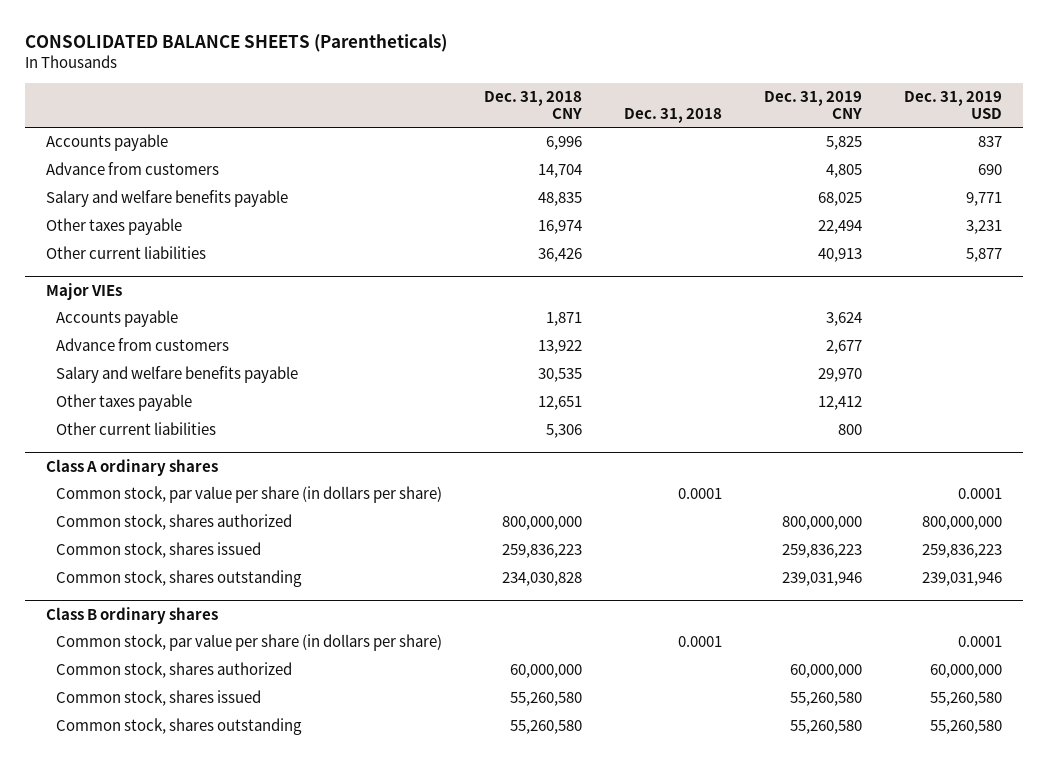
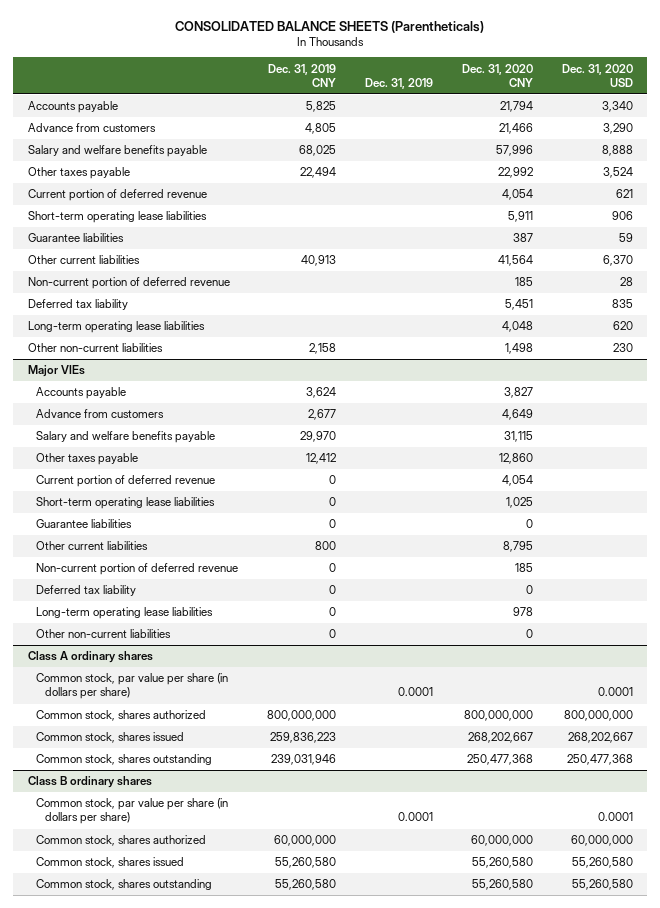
[483,90,582,119] Dec. 31, 2018 CNY -> none
[623,107,722,123] Dec. 31, 2018 -> none
[903,90,1002,119] Dec. 31, 2019 USD -> none
none -> [364,77,433,89] Dec. 31, 2019
none -> [461,63,533,87] Dec. 31, 2020 CNY
none -> [561,63,633,87] Dec. 31, 2020 USD
none -> [27,189,207,202] Current portion of deferred revenue
none -> [27,211,207,224] Short-term operating lease liabilities
none -> [27,233,124,243] Guarantee liabilities
none -> [27,277,230,290] Non-current portion of deferred revenue
none -> [27,299,128,311] Deferred tax liability
none -> [27,321,205,334] Long-term operating lease liabilities
none -> [27,343,163,353] Other non-current liabilities
none -> [36,475,216,488] Current portion of deferred revenue
none -> [36,497,216,510] Short-term operating lease liabilities
none -> [36,519,133,529] Guarantee liabilities
none -> [36,563,239,576] Non-current portion of deferred revenue
none -> [36,585,137,597] Deferred tax liability
none -> [36,607,214,620] Long-term operating lease liabilities
none -> [36,629,172,639] Other non-current liabilities

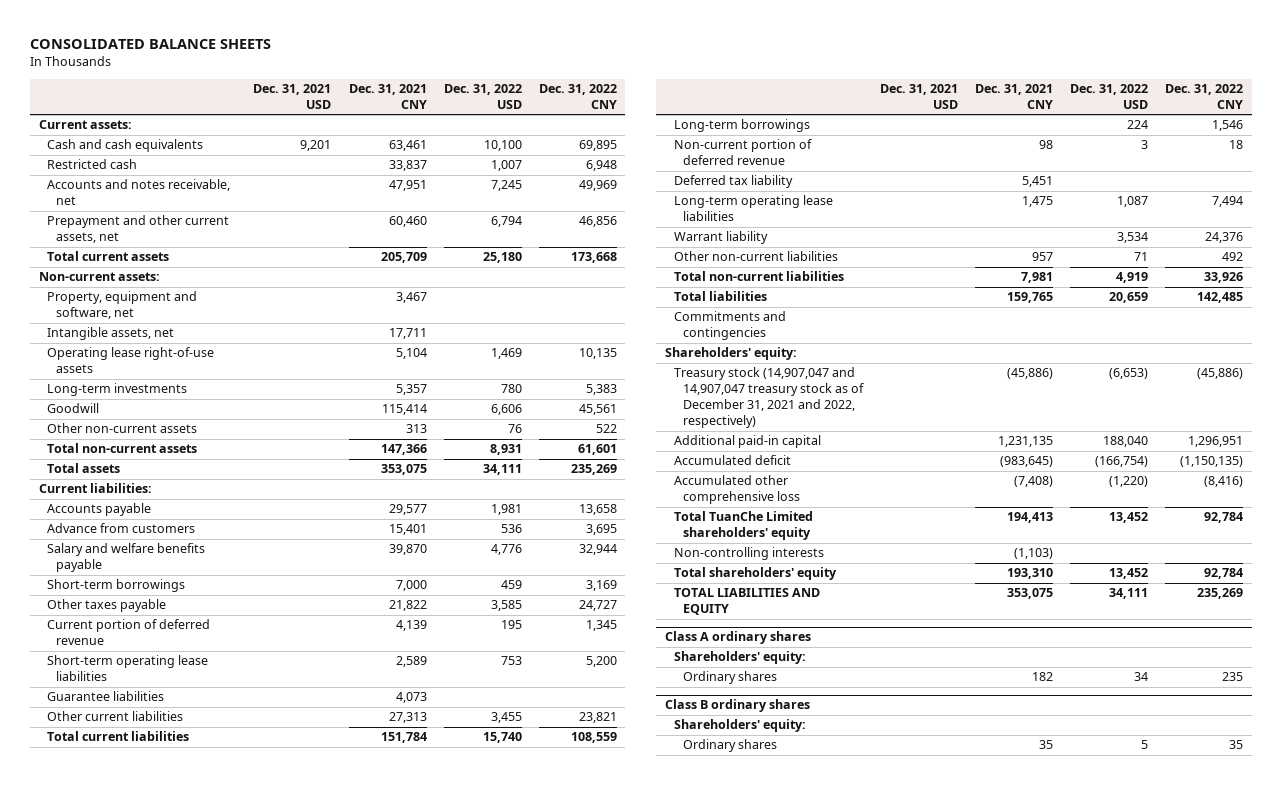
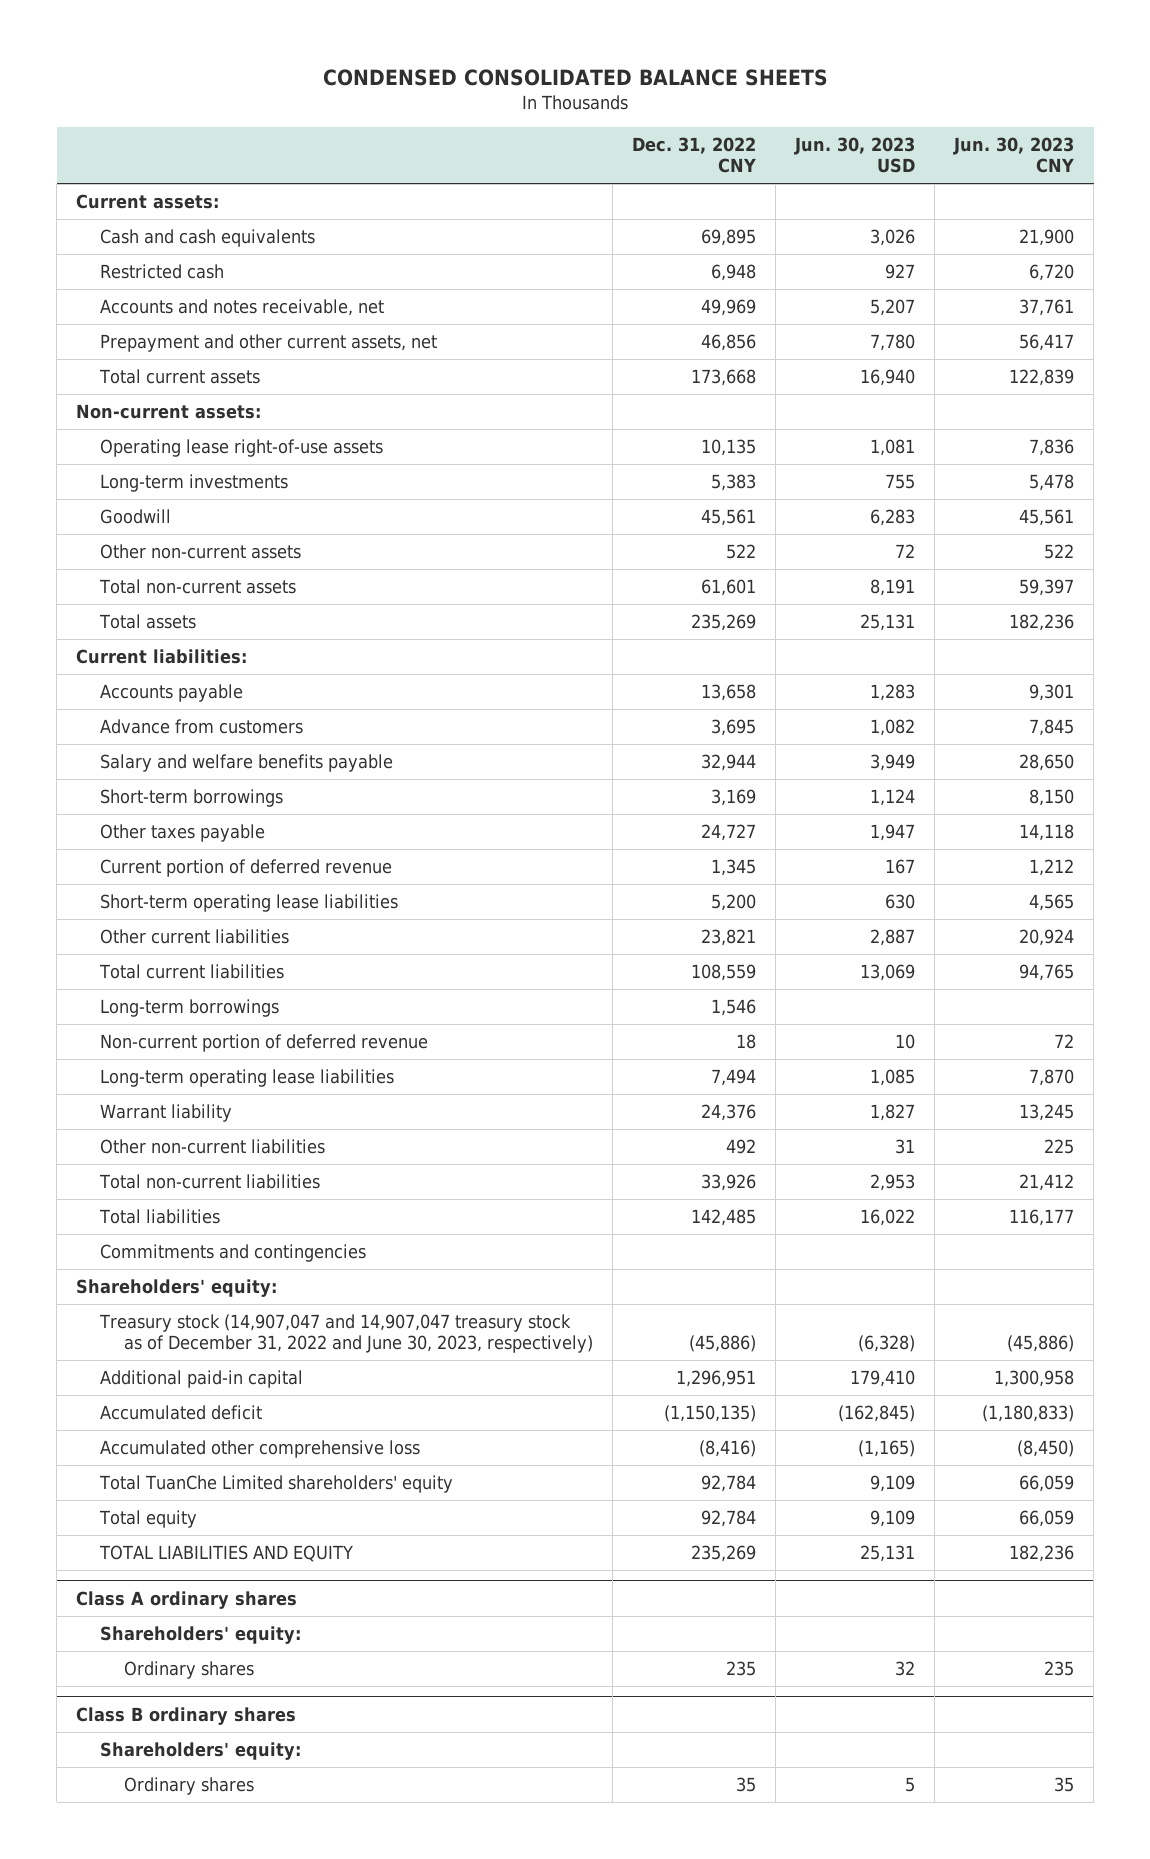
[30,39,272,50] CONSOLIDATED BALANCE SHEETS -> [323,68,829,86] CONDENSED CONSOLIDATED BALANCE SHEETS
[253,83,332,109] Dec. 31, 2021 USD -> none
[348,83,427,109] Dec. 31, 2021 CNY -> none
[443,83,522,109] Dec. 31, 2022 USD -> none
none -> [793,137,915,174] Jun. 30, 2023 USD
none -> [953,137,1075,174] Jun. 30, 2023 CNY
[47,291,198,320] Property, equipment and software, net -> none
[47,327,175,341] Intangible assets, net -> none
[47,691,165,702] Guarantee liabilities -> none
[673,175,793,189] Deferred tax liability -> none
[673,367,864,429] Treasury stock (14,907,047 and 14,907,047 treasury stock as of December 31, 2021 and 2022, respectively) -> [99,1314,593,1354] Treasury stock (14,907,047 and 14,907,047 treasury stock as of December 31, 2022 and June 30, 2023, respectively)
[673,547,824,561] Non-controlling interests -> none
[673,567,837,581] Total shareholders' equity -> [99,1510,198,1529] Total equity

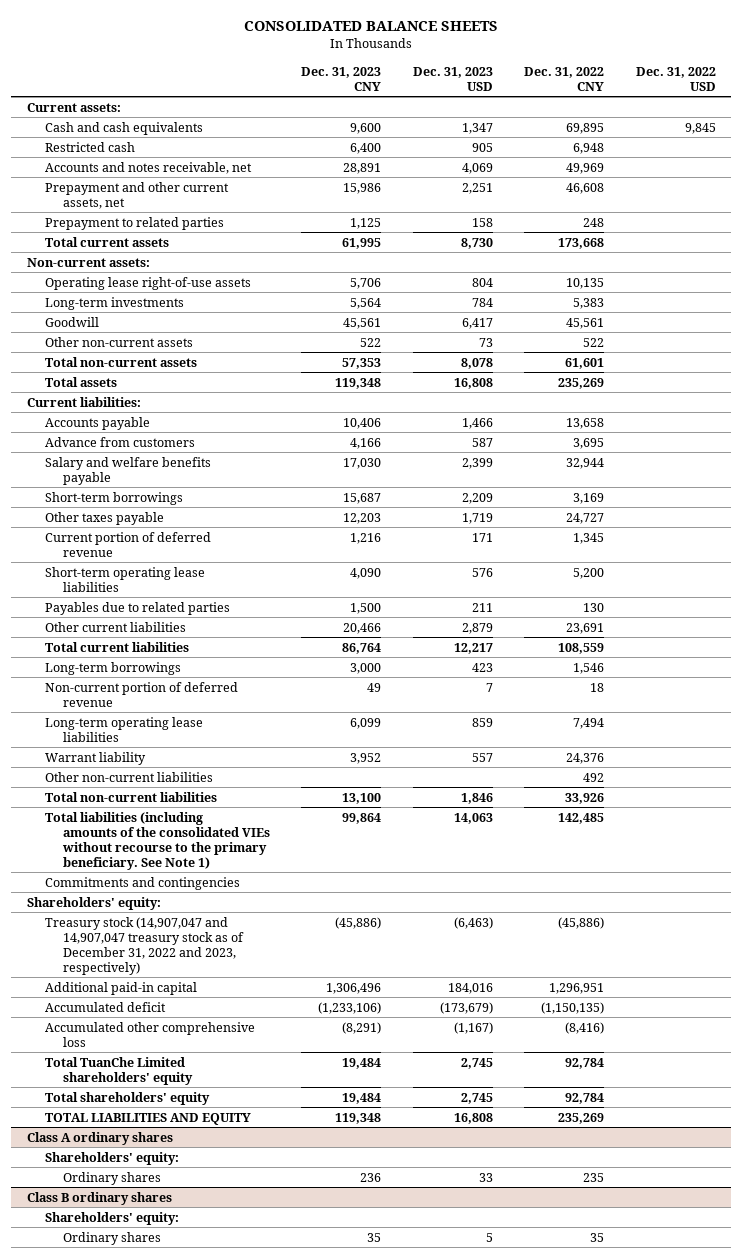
[323,68,829,86] CONDENSED CONSOLIDATED BALANCE SHEETS -> [244,20,499,31] CONSOLIDATED BALANCE SHEETS
[793,137,915,174] Jun. 30, 2023 USD -> none
[953,137,1075,174] Jun. 30, 2023 CNY -> none
none -> [301,66,382,91] Dec. 31, 2023 CNY
none -> [412,66,493,91] Dec. 31, 2023 USD
none -> [635,66,716,91] Dec. 31, 2022 USD
[700,334,756,352] 46,856 -> [566,182,605,194] 46,608
none -> [44,216,224,230] Prepayment to related parties
none -> [44,601,230,615] Payables due to related parties
[700,929,756,947] 23,821 -> [566,622,605,634] 23,691
[99,1209,221,1225] Total liabilities -> [44,811,270,870] Total liabilities (including amounts of the consolidated VIEs without recourse to the primary beneficiary. See Note 1)
[99,1314,593,1354] Treasury stock (14,907,047 and 14,907,047 treasury stock as of December 31, 2022 and June 30, 2023, respectively) -> [44,916,244,975] Treasury stock (14,907,047 and 14,907,047 treasury stock as of December 31, 2022 and 2023, respectively)
[99,1510,198,1529] Total equity -> [44,1091,210,1105] Total shareholders' equity

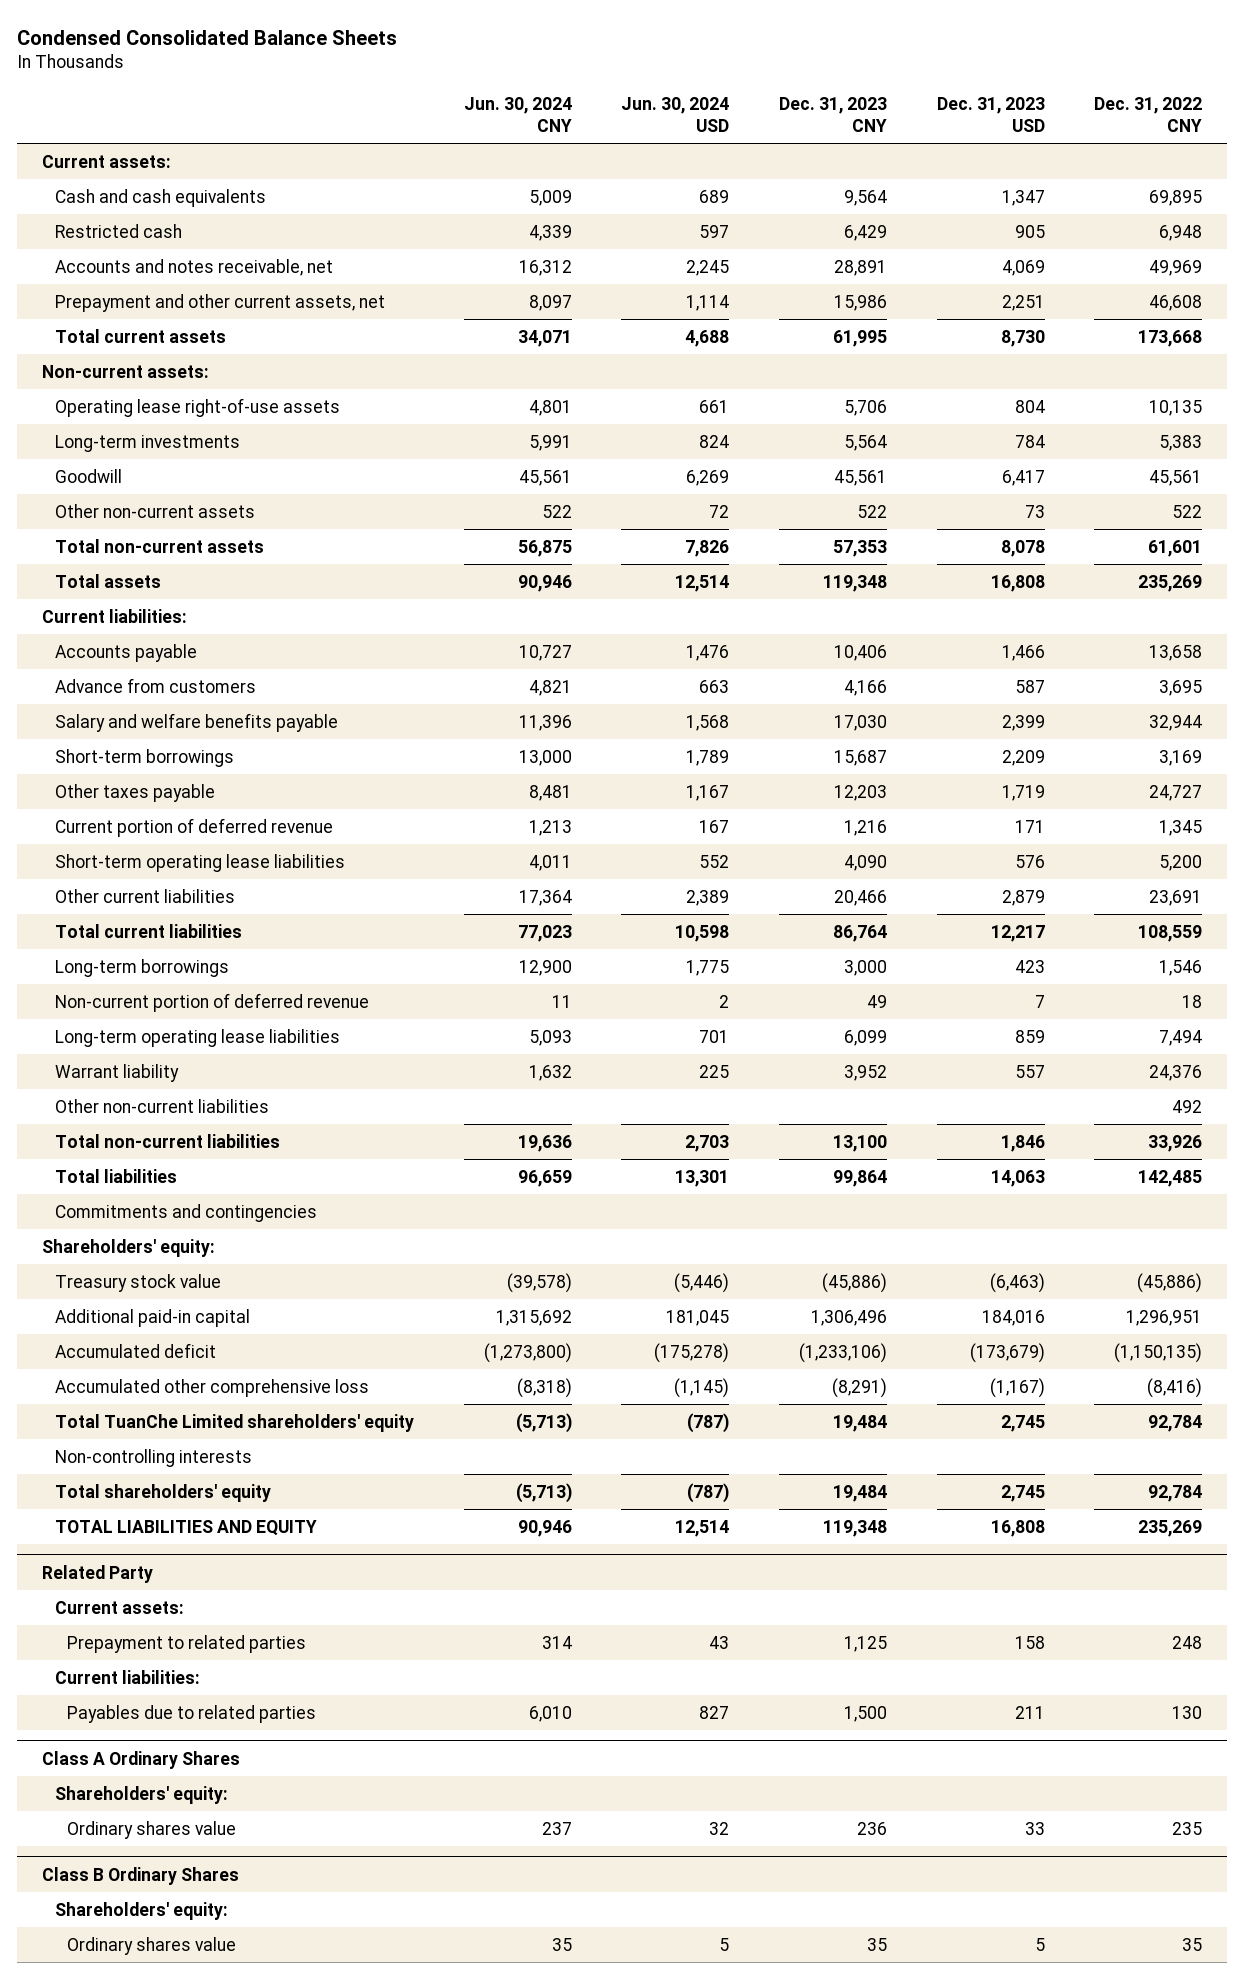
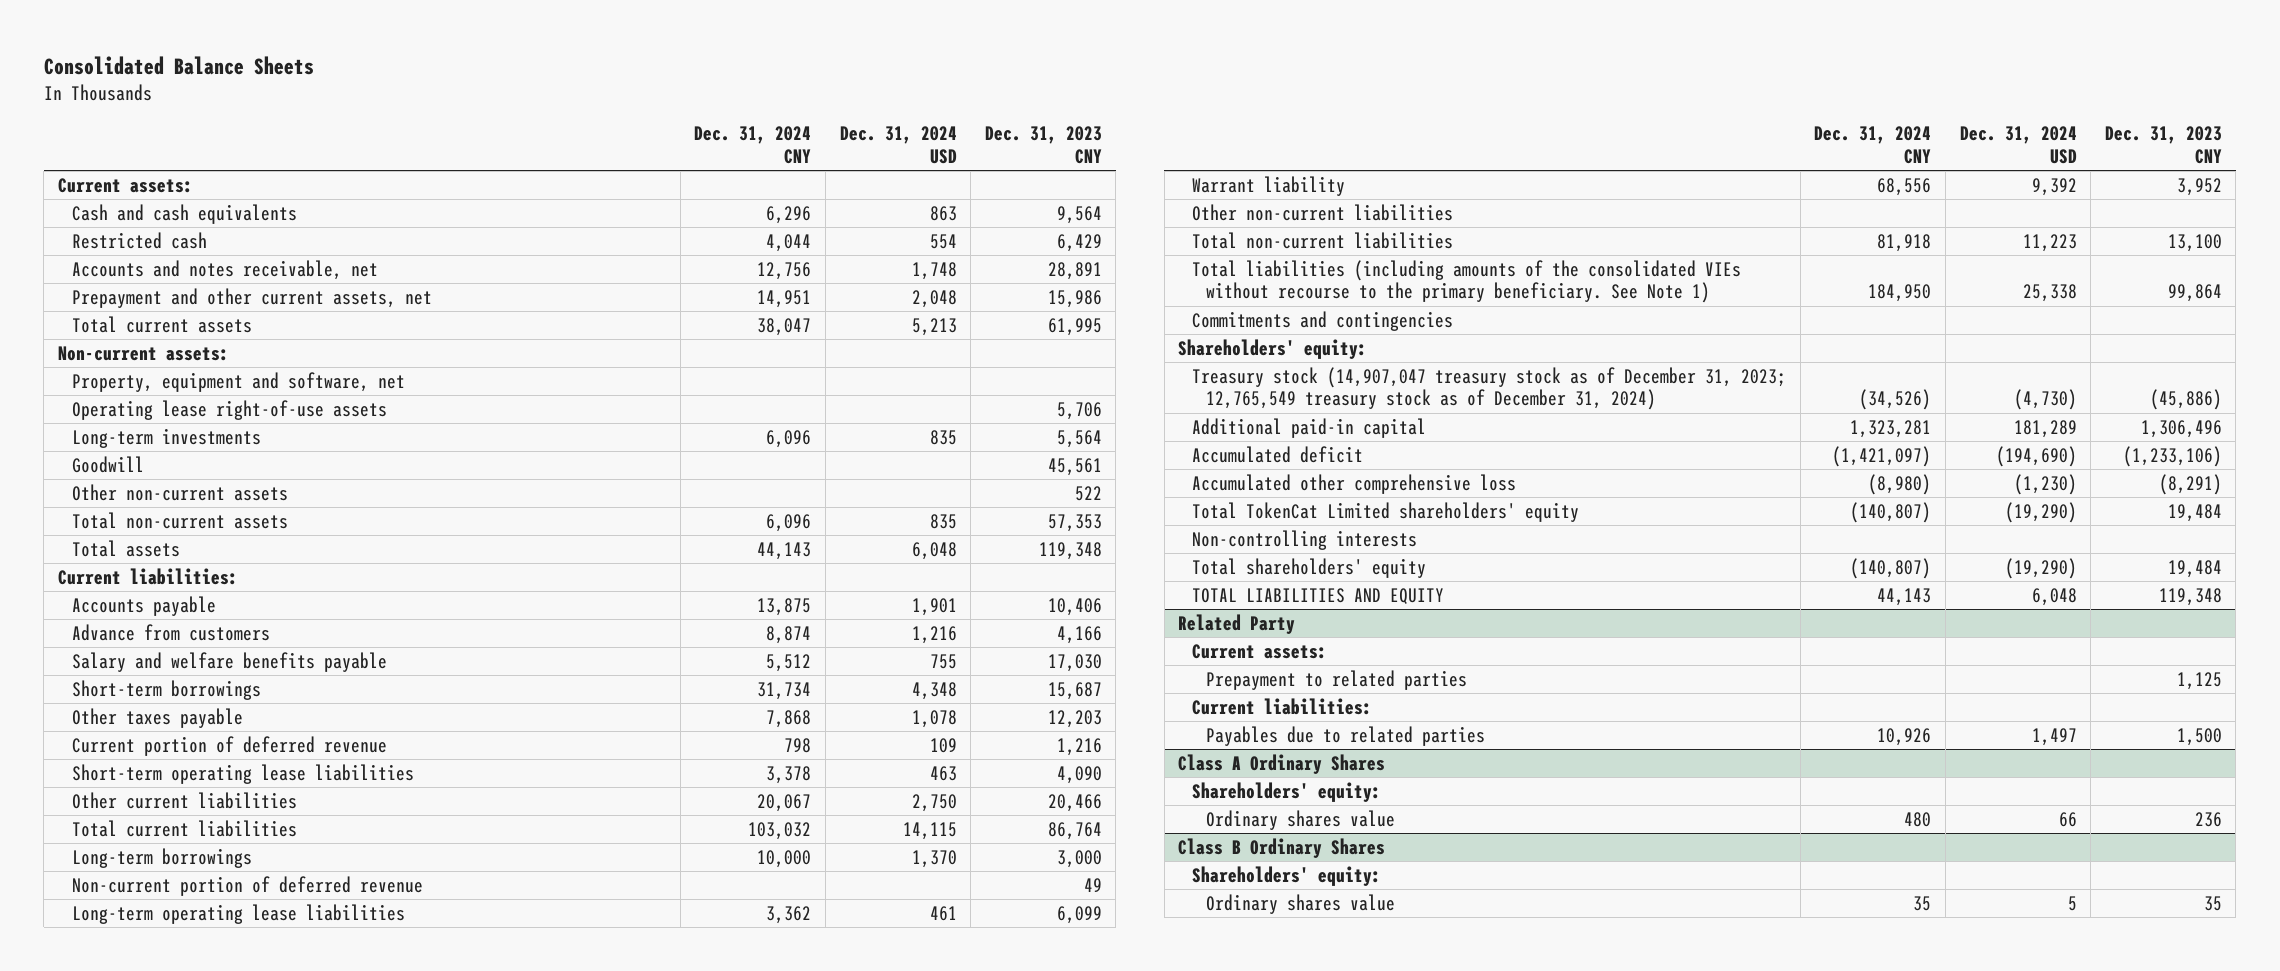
[17,29,398,45] Condensed Consolidated Balance Sheets -> [43,55,314,75] Consolidated Balance Sheets
[463,96,572,132] Jun. 30, 2024 CNY -> none
[621,96,730,132] Jun. 30, 2024 USD -> none
[936,96,1045,132] Dec. 31, 2023 USD -> none
[1094,96,1203,132] Dec. 31, 2022 CNY -> none
none -> [694,126,812,164] Dec. 31, 2024 CNY
none -> [839,126,957,164] Dec. 31, 2024 USD
none -> [72,371,406,392] Property, equipment and software, net
[54,1168,177,1183] Total liabilities -> [1192,259,1742,304] Total liabilities (including amounts of the consolidated VIEs without recourse to the primary beneficiary. See Note 1)
[54,1273,221,1292] Treasury stock value -> [1192,366,1787,411] Treasury stock (14,907,047 treasury stock as of December 31, 2023; 12,765,549 treasury stock as of December 31, 2024)
[54,1413,414,1432] Total TuanChe Limited shareholders' equity -> [1192,501,1580,522] Total TokenCat Limited shareholders' equity

